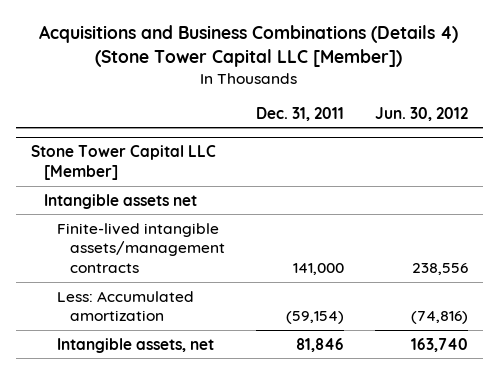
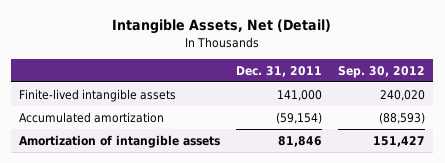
[39,25,459,68] Acquisitions and Business Combinations (Details 4) (Stone Tower Capital LLC [Member]) -> [112,19,332,35] Intangible Assets, Net (Detail)
[374,106,468,121] Jun. 30, 2012 -> none
none -> [338,65,426,78] Sep. 30, 2012
[30,145,216,181] Stone Tower Capital LLC [Member] -> none
[43,193,197,209] Intangible assets net -> none
[57,222,226,274] Finite-lived intangible assets/management contracts -> [19,88,177,102] Finite-lived intangible assets
[57,290,195,322] Less: Accumulated amortization -> [19,111,165,123] Accumulated amortization
[57,337,215,353] Intangible assets, net -> [19,134,221,148] Amortization of intangible assets

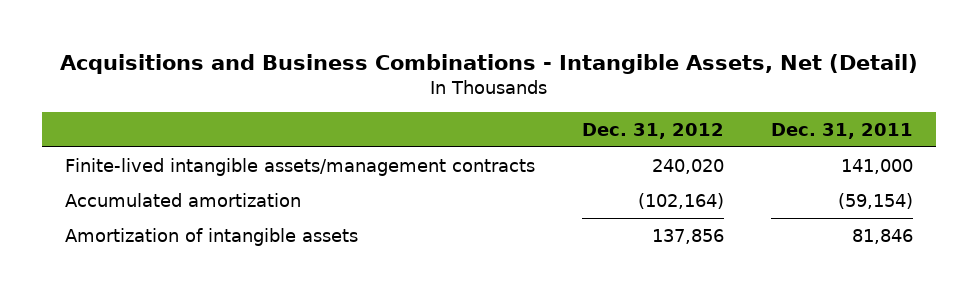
[112,19,332,35] Intangible Assets, Net (Detail) -> [60,53,919,74] Acquisitions and Business Combinations - Intangible Assets, Net (Detail)
[338,65,426,78] Sep. 30, 2012 -> none
none -> [582,123,725,140] Dec. 31, 2012
[19,88,177,102] Finite-lived intangible assets -> [65,157,536,176] Finite-lived intangible assets/management contracts

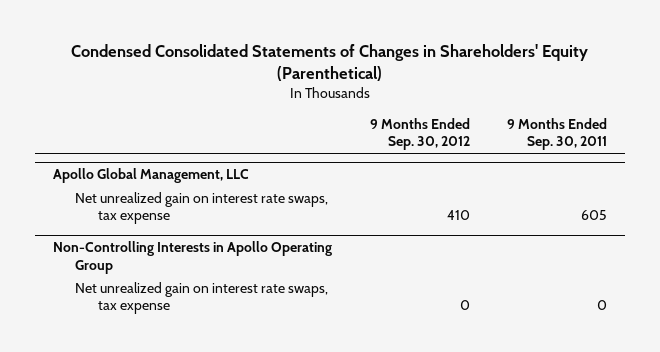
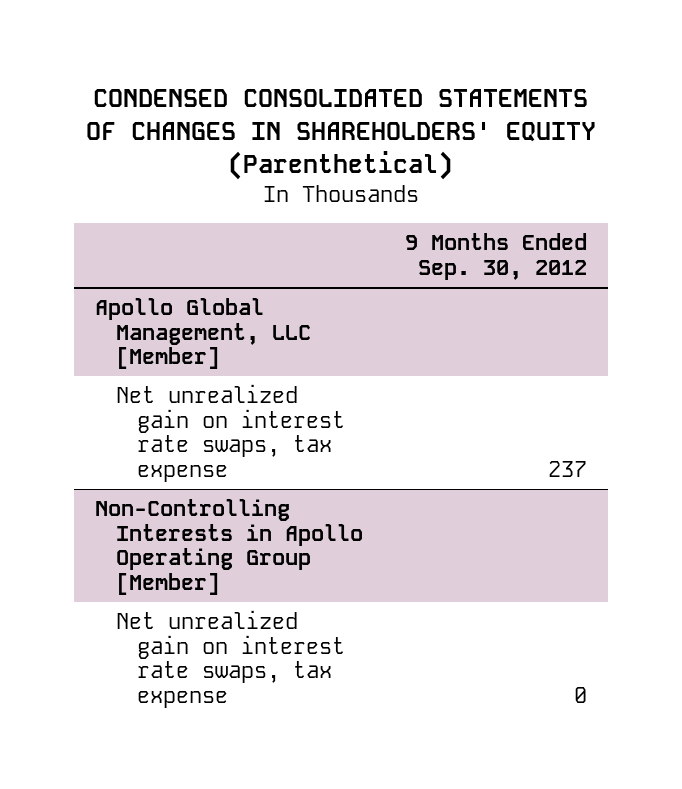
[71,43,589,82] Condensed Consolidated Statements of Changes in Shareholders' Equity (Parenthetical) -> [86,89,597,181] CONDENSED CONSOLIDATED STATEMENTS OF CHANGES IN SHAREHOLDERS' EQUITY (Parenthetical)
[506,118,607,151] 9 Months Ended Sep. 30, 2011 -> none
[53,168,250,184] Apollo Global Management, LLC -> [95,298,312,370] Apollo Global Management, LLC [Member]
[446,209,470,220] 410 -> [548,460,588,477] 237
[53,241,333,274] Non-Controlling Interests in Apollo Operating Group -> [95,499,364,595] Non-Controlling Interests in Apollo Operating Group [Member]

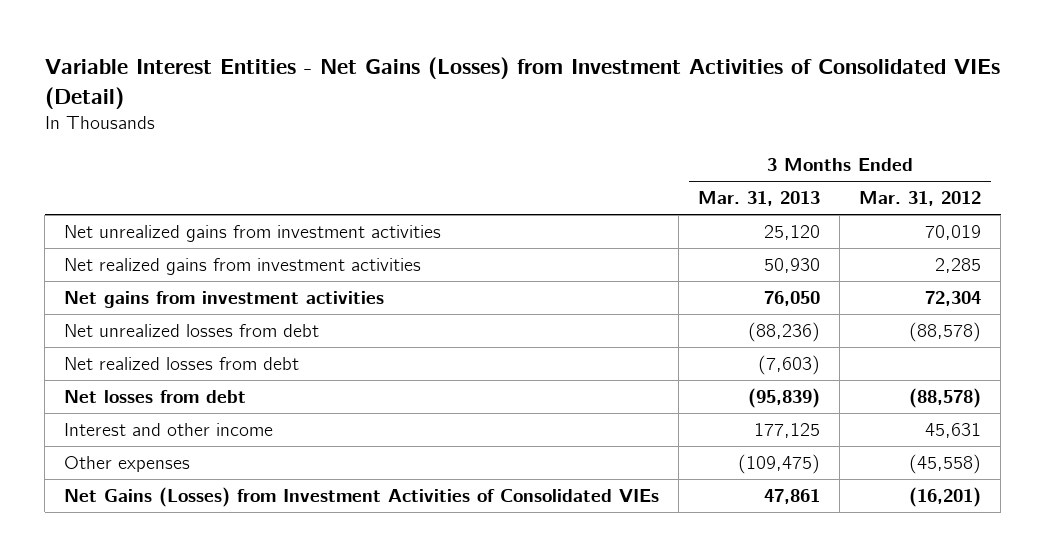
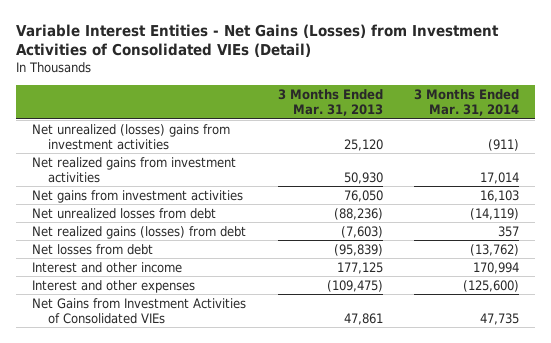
[859,191,982,207] Mar. 31, 2012 -> none
none -> [414,88,520,117] 3 Months Ended Mar. 31, 2014
[64,225,442,243] Net unrealized gains from investment activities -> [31,123,230,150] Net unrealized (losses) gains from investment activities
[64,357,300,371] Net realized losses from debt -> [31,225,246,239] Net realized gains (losses) from debt
[64,456,191,473] Other expenses -> [31,279,195,293] Interest and other expenses
[64,487,660,508] Net Gains (Losses) from Investment Activities of Consolidated VIEs -> [31,297,246,324] Net Gains from Investment Activities of Consolidated VIEs

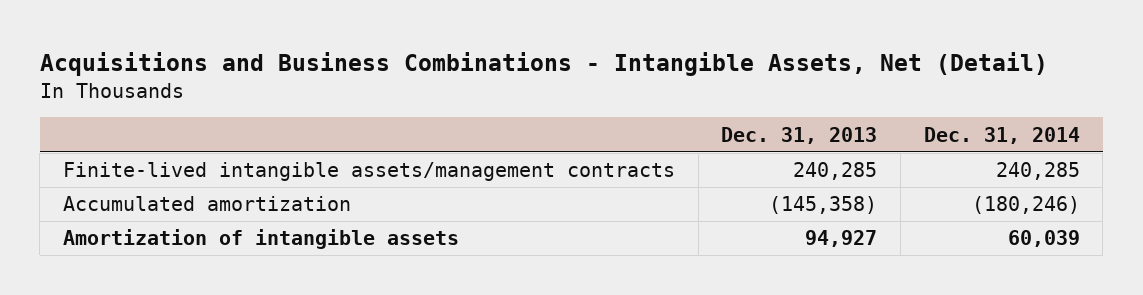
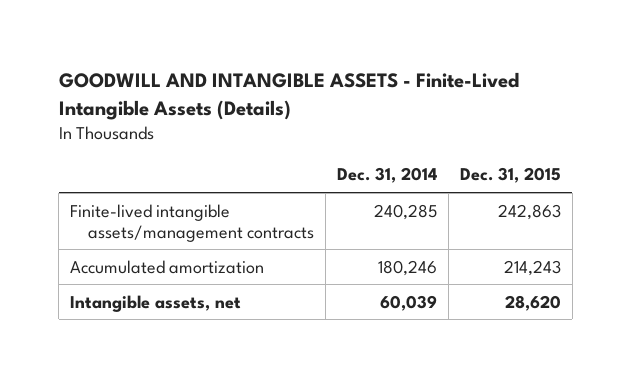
[39,51,1048,76] Acquisitions and Business Combinations - Intangible Assets, Net (Detail) -> [58,71,519,120] GOODWILL AND INTANGIBLE ASSETS - Finite-Lived Intangible Assets (Details)
[721,126,878,144] Dec. 31, 2013 -> none
none -> [459,167,561,184] Dec. 31, 2015
[971,196,1080,215] (180,246) -> [377,259,437,276] 180,246
[62,229,459,250] Amortization of intangible assets -> [70,294,242,312] Intangible assets, net

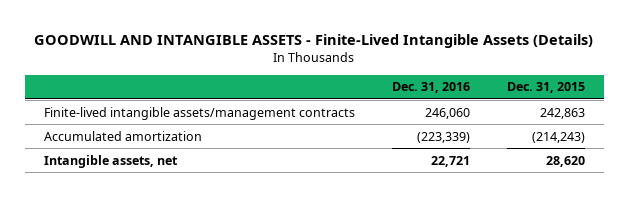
[336,167,437,184] Dec. 31, 2014 -> none
none -> [391,82,470,94] Dec. 31, 2016
[503,259,561,276] 214,243 -> [532,131,586,143] (214,243)

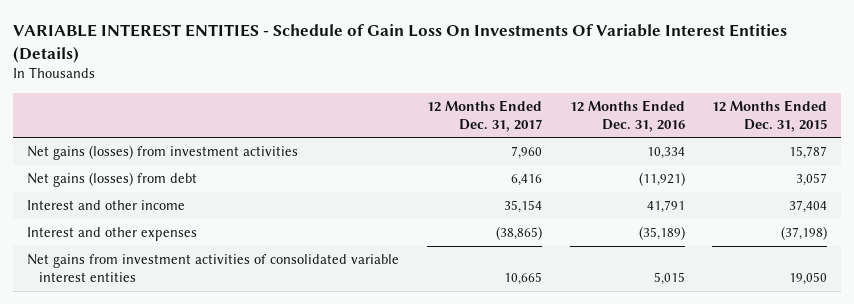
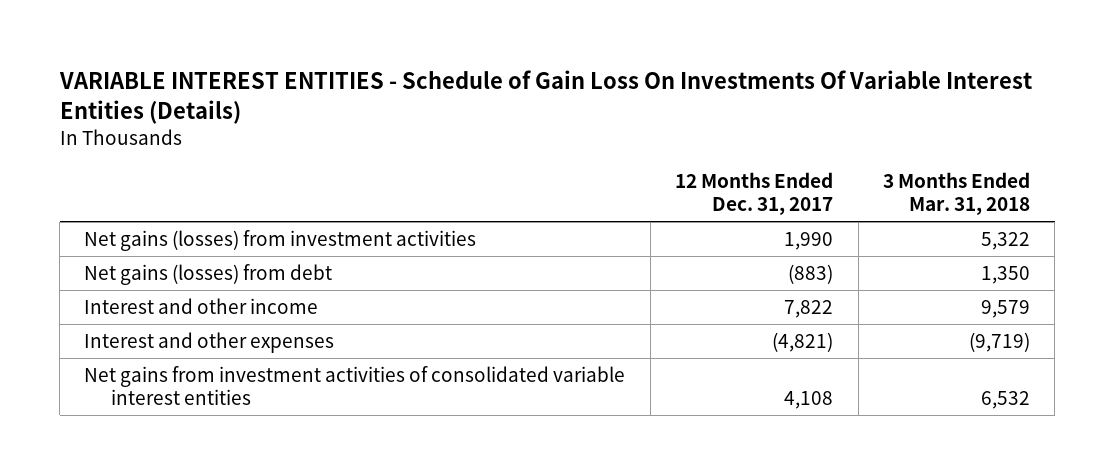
[569,100,685,132] 12 Months Ended Dec. 31, 2016 -> none
[712,100,828,132] 12 Months Ended Dec. 31, 2015 -> none
none -> [883,171,1031,216] 3 Months Ended Mar. 31, 2018
[510,146,542,160] 7,960 -> [784,232,834,251] 1,990
[510,174,542,187] 6,416 -> [788,264,834,285] (883)
[503,200,542,214] 35,154 -> [784,300,834,319] 7,822
[495,226,542,241] (38,865) -> [772,332,834,353] (4,821)
[503,271,542,285] 10,665 -> [784,391,834,410] 4,108

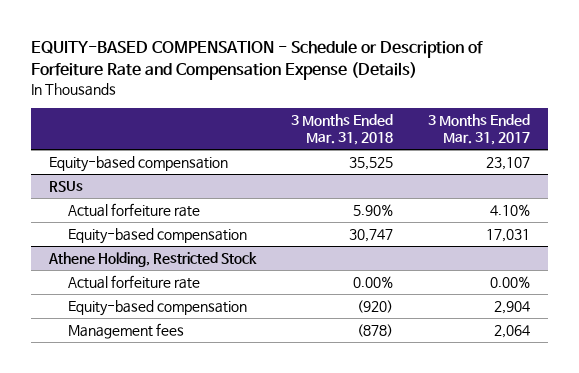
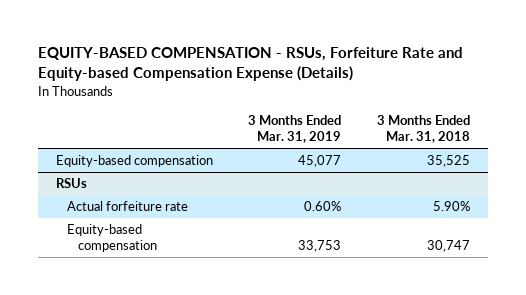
[31,40,484,80] EQUITY-BASED COMPENSATION - Schedule or Description of Forfeiture Rate and Compensation Expense (Details) -> [38,47,464,82] EQUITY-BASED COMPENSATION - RSUs, Forfeiture Rate and Equity-based Compensation Expense (Details)
[428,114,531,146] 3 Months Ended Mar. 31, 2017 -> none
none -> [248,115,342,144] 3 Months Ended Mar. 31, 2019
[47,252,257,268] Athene Holding, Restricted Stock -> none
[68,275,201,290] Actual forfeiture rate -> none
[68,300,248,317] Equity-based compensation -> none
[68,323,185,340] Management fees -> none

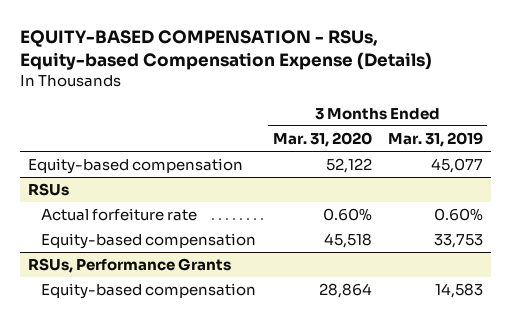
[38,47,464,82] EQUITY-BASED COMPENSATION - RSUs, Forfeiture Rate and Equity-based Compensation Expense (Details) -> [19,29,432,70] EQUITY-BASED COMPENSATION - RSUs, Equity-based Compensation Expense (Details)
[376,115,470,144] 3 Months Ended Mar. 31, 2018 -> none
none -> [272,131,372,147] Mar. 31, 2020
none -> [27,258,231,274] RSUs, Performance Grants
none -> [41,283,257,300] Equity-based compensation

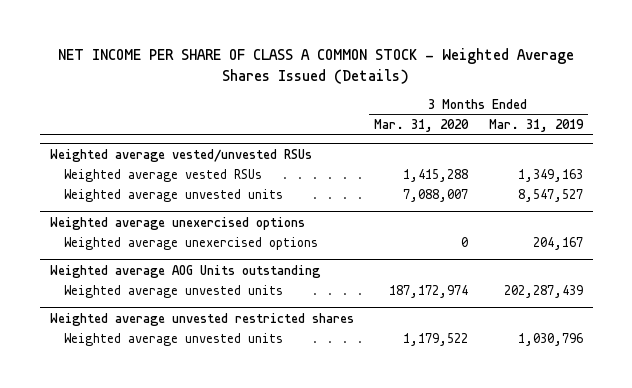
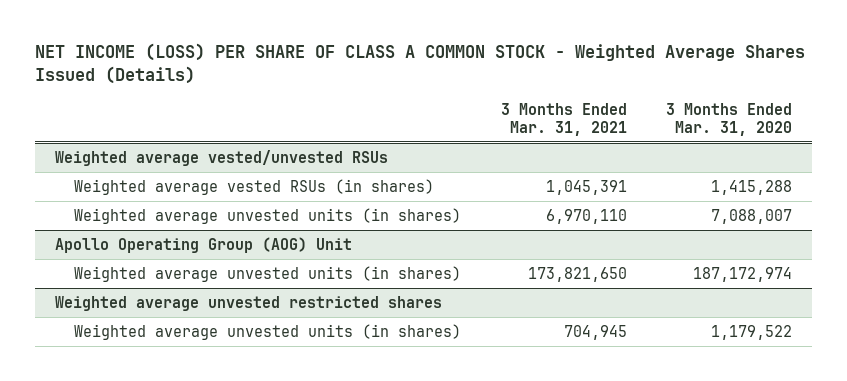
[58,48,575,84] NET INCOME PER SHARE OF CLASS A COMMON STOCK - Weighted Average Shares Issued (Details) -> [35,43,806,84] NET INCOME (LOSS) PER SHARE OF CLASS A COMMON STOCK - Weighted Average Shares Issued (Details)
[488,118,584,132] Mar. 31, 2019 -> none
none -> [500,102,627,136] 3 Months Ended Mar. 31, 2021
[49,216,305,230] Weighted average unexercised options -> none
[63,236,318,250] Weighted average unexercised options -> none
[63,168,262,182] Weighted average vested RSUs -> [73,178,434,195] Weighted average vested RSUs (in shares)
[63,188,283,202] Weighted average unvested units -> [73,207,461,224] Weighted average unvested units (in shares)
[49,264,321,278] Weighted average AOG Units outstanding -> [55,236,353,253] Apollo Operating Group (AOG) Unit
[63,284,283,298] Weighted average unvested units -> [73,265,461,282] Weighted average unvested units (in shares)
[63,332,283,346] Weighted average unvested units -> [73,323,461,340] Weighted average unvested units (in shares)

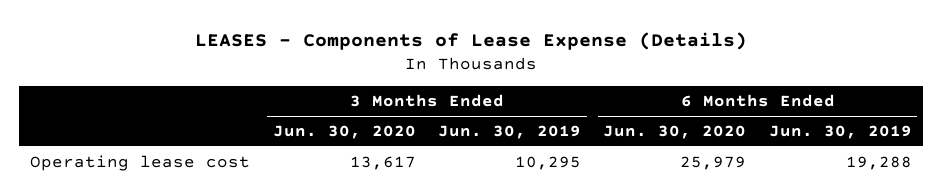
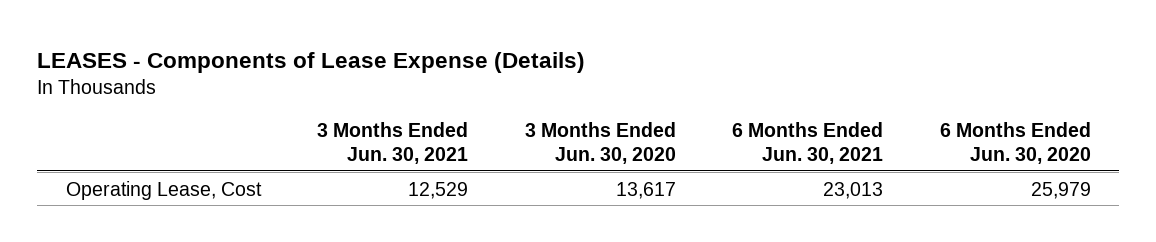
[437,125,581,140] Jun. 30, 2019 -> none
[768,125,912,140] Jun. 30, 2019 -> none
none -> [317,122,469,164] 3 Months Ended Jun. 30, 2021
none -> [732,122,884,164] 6 Months Ended Jun. 30, 2021
[30,154,251,171] Operating lease cost -> [65,180,262,200] Operating Lease, Cost

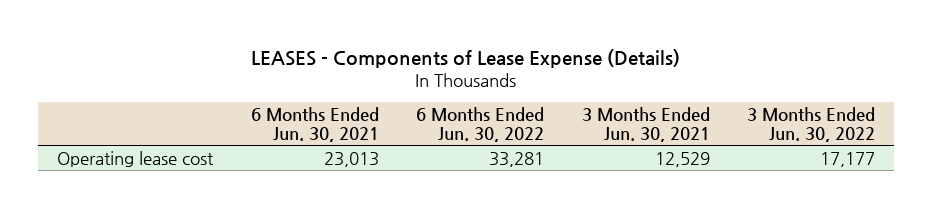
[524,122,676,164] 3 Months Ended Jun. 30, 2020 -> none
[939,122,1091,164] 6 Months Ended Jun. 30, 2020 -> none
none -> [416,106,545,143] 6 Months Ended Jun. 30, 2022
none -> [747,106,876,143] 3 Months Ended Jun. 30, 2022
[65,180,262,200] Operating Lease, Cost -> [57,150,215,167] Operating lease cost

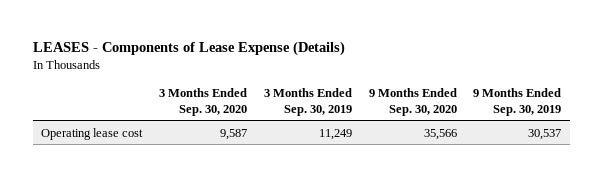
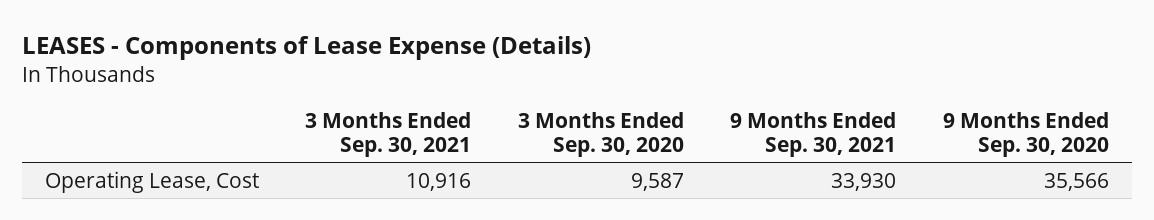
[263,88,352,116] 3 Months Ended Sep. 30, 2019 -> none
[473,88,562,116] 9 Months Ended Sep. 30, 2019 -> none
none -> [305,111,472,157] 3 Months Ended Sep. 30, 2021
none -> [730,111,897,157] 9 Months Ended Sep. 30, 2021
[40,127,143,140] Operating lease cost -> [44,171,259,194] Operating Lease, Cost

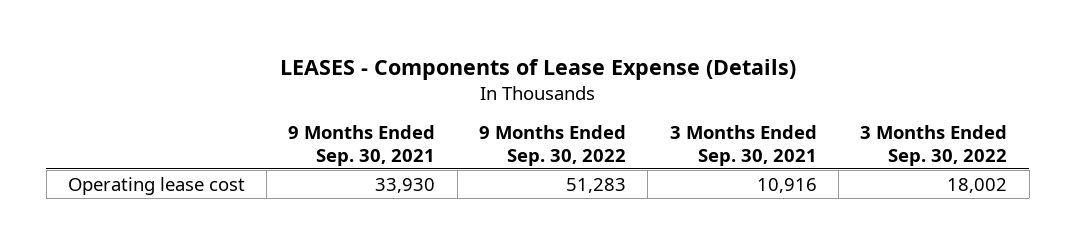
[517,111,684,157] 3 Months Ended Sep. 30, 2020 -> none
[942,111,1109,157] 9 Months Ended Sep. 30, 2020 -> none
none -> [479,125,627,166] 9 Months Ended Sep. 30, 2022
none -> [860,125,1008,166] 3 Months Ended Sep. 30, 2022
[44,171,259,194] Operating Lease, Cost -> [67,176,245,195] Operating lease cost

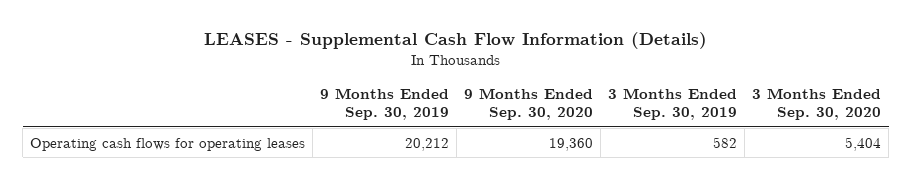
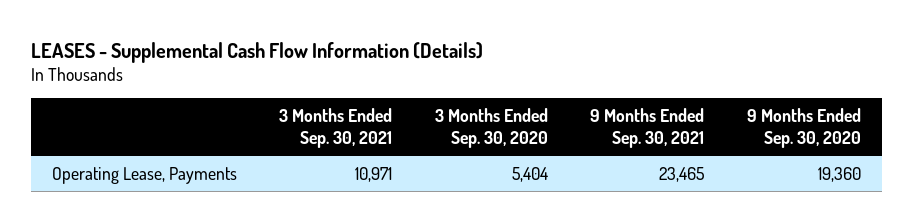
[320,87,450,121] 9 Months Ended Sep. 30, 2019 -> none
[608,87,738,121] 3 Months Ended Sep. 30, 2019 -> none
none -> [279,108,393,148] 3 Months Ended Sep. 30, 2021
none -> [590,108,705,148] 9 Months Ended Sep. 30, 2021
[30,137,306,151] Operating cash flows for operating leases -> [51,166,237,184] Operating Lease, Payments

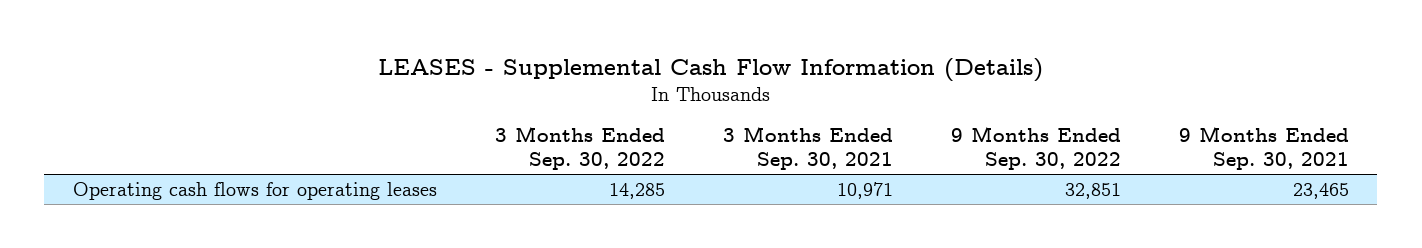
[434,108,548,148] 3 Months Ended Sep. 30, 2020 -> none
[746,108,861,148] 9 Months Ended Sep. 30, 2020 -> none
none -> [495,126,666,171] 3 Months Ended Sep. 30, 2022
none -> [950,126,1121,171] 9 Months Ended Sep. 30, 2022
[51,166,237,184] Operating Lease, Payments -> [73,182,438,201] Operating cash flows for operating leases

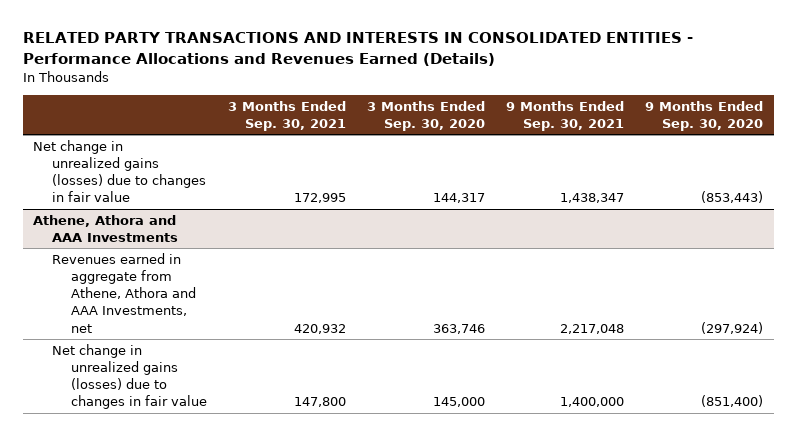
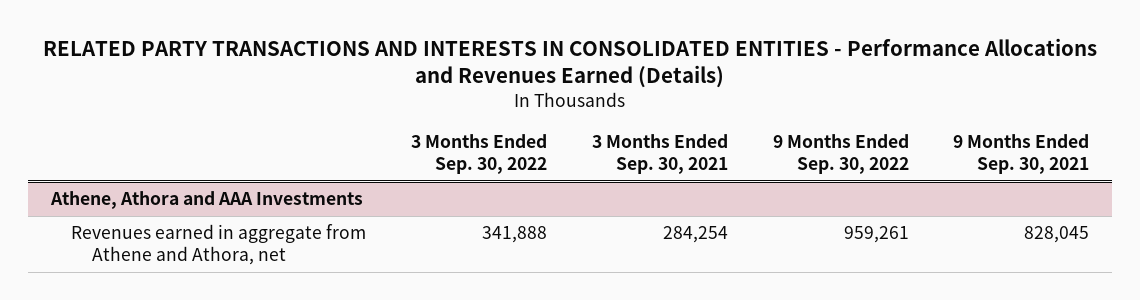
[367,100,486,132] 3 Months Ended Sep. 30, 2020 -> none
[645,100,764,132] 9 Months Ended Sep. 30, 2020 -> none
none -> [411,134,548,175] 3 Months Ended Sep. 30, 2022
none -> [772,134,909,175] 9 Months Ended Sep. 30, 2022
[33,139,207,203] Net change in unrealized gains (losses) due to changes in fair value -> none
[52,343,208,410] Net change in unrealized gains (losses) due to changes in fair value -> none
[52,252,197,333] Revenues earned in aggregate from Athene, Athora and AAA Investments, net -> [71,224,367,266] Revenues earned in aggregate from Athene and Athora, net
[294,323,347,334] 420,932 -> [662,226,728,244] 284,254
[560,323,625,334] 2,217,048 -> [1024,226,1090,244] 828,045

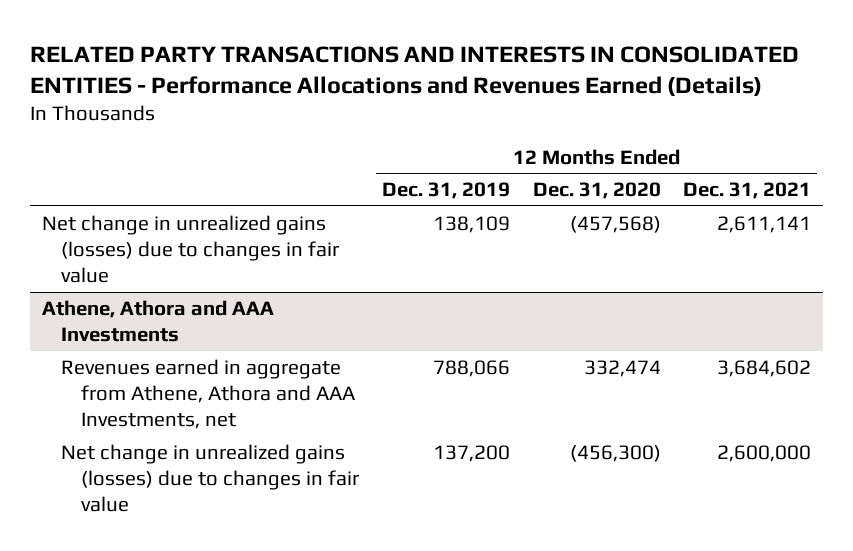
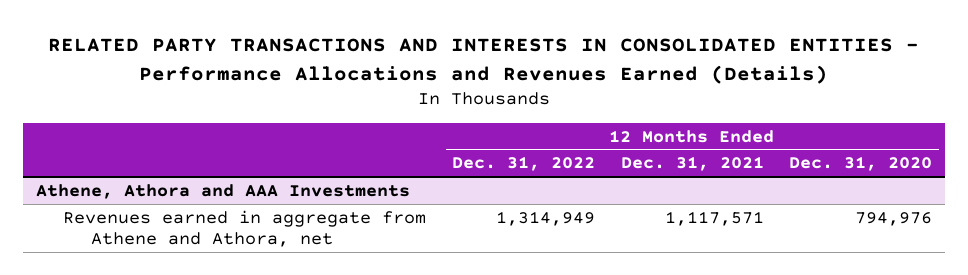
[381,181,510,199] Dec. 31, 2019 -> none
none -> [451,156,595,172] Dec. 31, 2022
[41,214,340,284] Net change in unrealized gains (losses) due to changes in fair value -> none
[61,443,359,513] Net change in unrealized gains (losses) due to changes in fair value -> none
[61,358,356,430] Revenues earned in aggregate from Athene, Athora and AAA Investments, net -> [63,209,427,247] Revenues earned in aggregate from Athene and Athora, net
[583,359,661,377] 332,474 -> [855,211,933,226] 794,976
[717,359,812,377] 3,684,602 -> [664,210,764,226] 1,117,571

